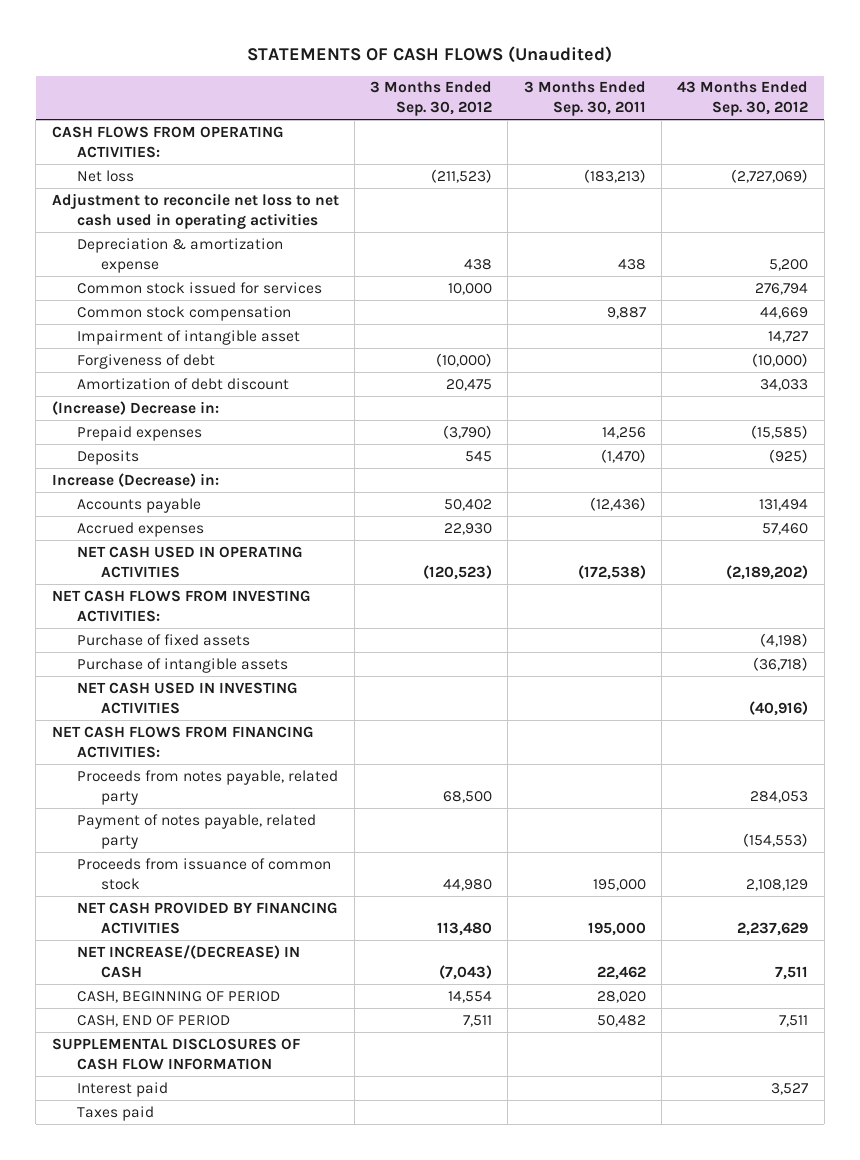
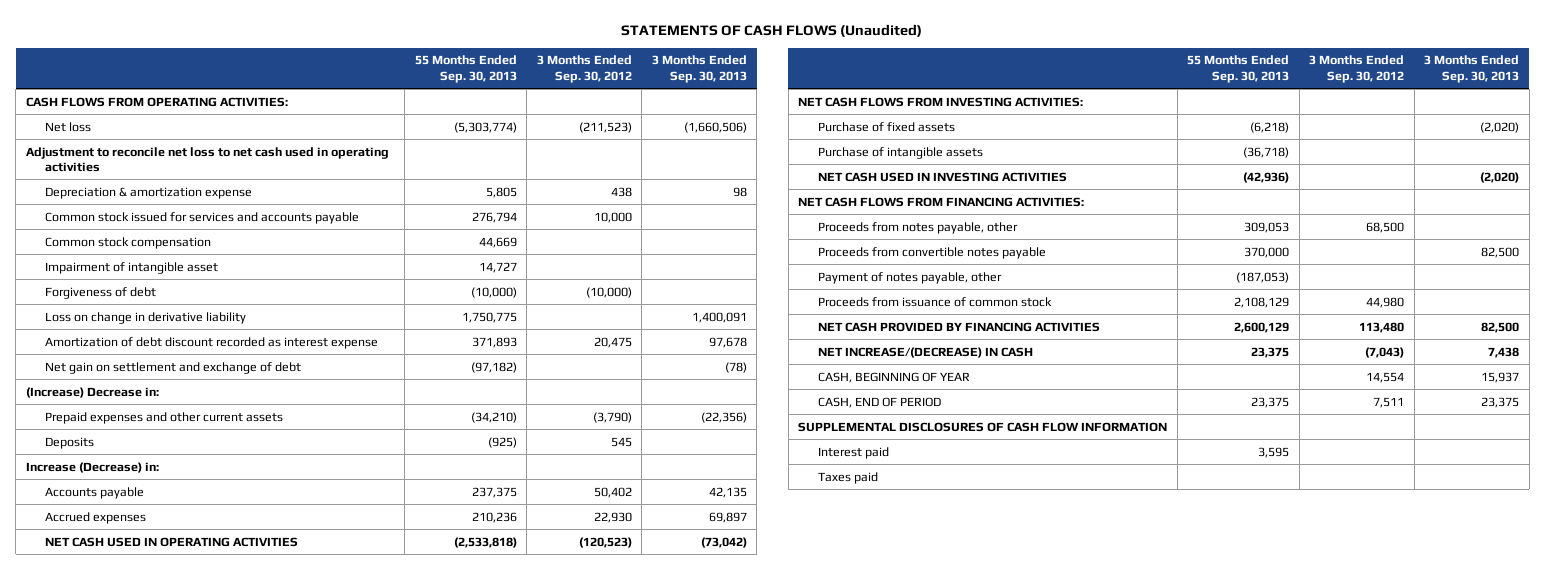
[523,81,646,117] 3 Months Ended Sep. 30, 2011 -> none
[677,81,809,117] 43 Months Ended Sep. 30, 2012 -> none
none -> [414,55,517,83] 55 Months Ended Sep. 30, 2013
none -> [651,55,747,83] 3 Months Ended Sep. 30, 2013
[76,281,322,294] Common stock issued for services -> [45,211,360,224] Common stock issued for services and accounts payable
none -> [45,311,247,324] Loss on change in derivative liability
[76,377,289,390] Amortization of debt discount -> [45,336,379,349] Amortization of debt discount recorded as interest expense
none -> [45,361,302,374] Net gain on settlement and exchange of debt
[76,425,202,441] Prepaid expenses -> [45,411,284,424] Prepaid expenses and other current assets
[76,769,338,805] Proceeds from notes payable, related party -> [817,221,1018,234] Proceeds from notes payable, other
none -> [817,246,1046,259] Proceeds from convertible notes payable
[76,813,316,849] Payment of notes payable, related party -> [817,271,1002,284] Payment of notes payable, other
[76,990,280,1003] CASH, BEGINNING OF PERIOD -> [817,371,970,383] CASH, BEGINNING OF YEAR

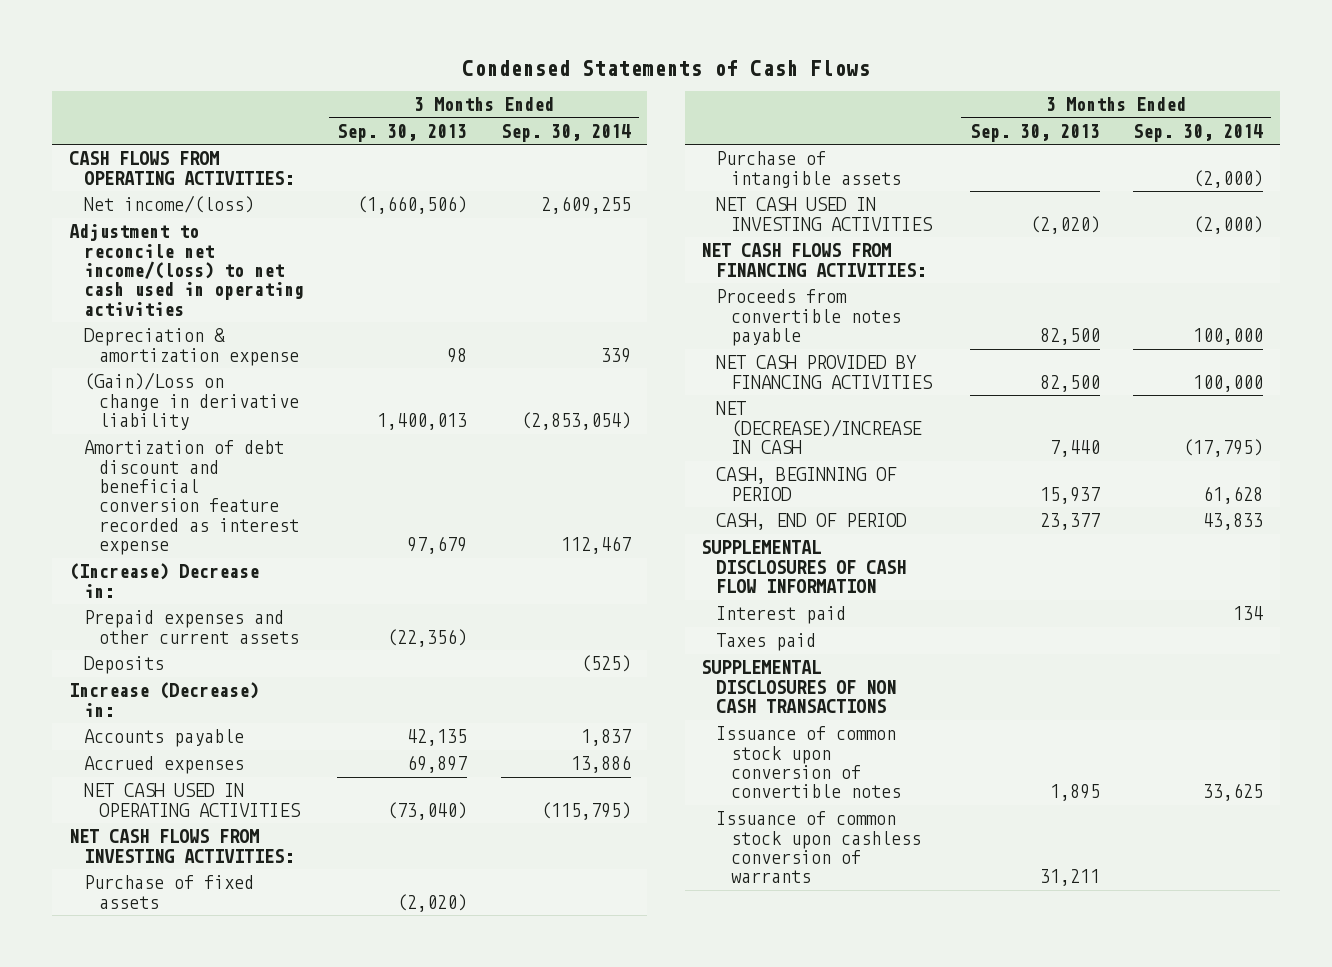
[621,24,923,38] STATEMENTS OF CASH FLOWS (Unaudited) -> [462,59,871,76] Condensed Statements of Cash Flows
[414,55,517,83] 55 Months Ended Sep. 30, 2013 -> none
[536,55,632,83] 3 Months Ended Sep. 30, 2012 -> none
none -> [500,123,631,142] Sep. 30, 2014
[45,121,92,132] Net loss -> [83,195,254,214] Net income/(loss)
[25,146,389,173] Adjustment to reconcile net loss to net cash used in operating activities -> [69,224,304,316] Adjustment to reconcile net income/(loss) to net cash used in operating activities
[45,211,360,224] Common stock issued for services and accounts payable -> none
[45,236,212,249] Common stock compensation -> none
[45,261,219,274] Impairment of intangible asset -> none
[45,286,157,299] Forgiveness of debt -> none
[45,361,302,374] Net gain on settlement and exchange of debt -> none
[45,311,247,324] Loss on change in derivative liability -> [83,372,299,431] (Gain)/Loss on change in derivative liability
[691,311,747,323] 1,400,091 -> [377,413,468,431] 1,400,013
[45,336,379,349] Amortization of debt discount recorded as interest expense -> [83,440,299,556] Amortization of debt discount and beneficial conversion feature recorded as interest expense
[708,336,747,348] 97,678 -> [407,536,468,555] 97,679
[700,536,747,548] (73,042) -> [387,801,468,820] (73,040)
[817,221,1018,234] Proceeds from notes payable, other -> none
[817,271,1002,284] Payment of notes payable, other -> none
[817,296,1052,307] Proceeds from issuance of common stock -> none
[817,346,1033,358] NET INCREASE/(DECREASE) IN CASH -> [716,401,923,455] NET (DECREASE)/INCREASE IN CASH
[1488,346,1520,358] 7,438 -> [1049,440,1100,458] 7,440
[817,371,970,383] CASH, BEGINNING OF YEAR -> [716,467,898,501] CASH, BEGINNING OF PERIOD
[1481,396,1520,408] 23,375 -> [1039,513,1100,531] 23,377
none -> [701,660,897,714] SUPPLEMENTAL DISCLOSURES OF NON CASH TRANSACTIONS
none -> [716,726,902,799] Issuance of common stock upon conversion of convertible notes
none -> [716,811,922,884] Issuance of common stock upon cashless conversion of warrants

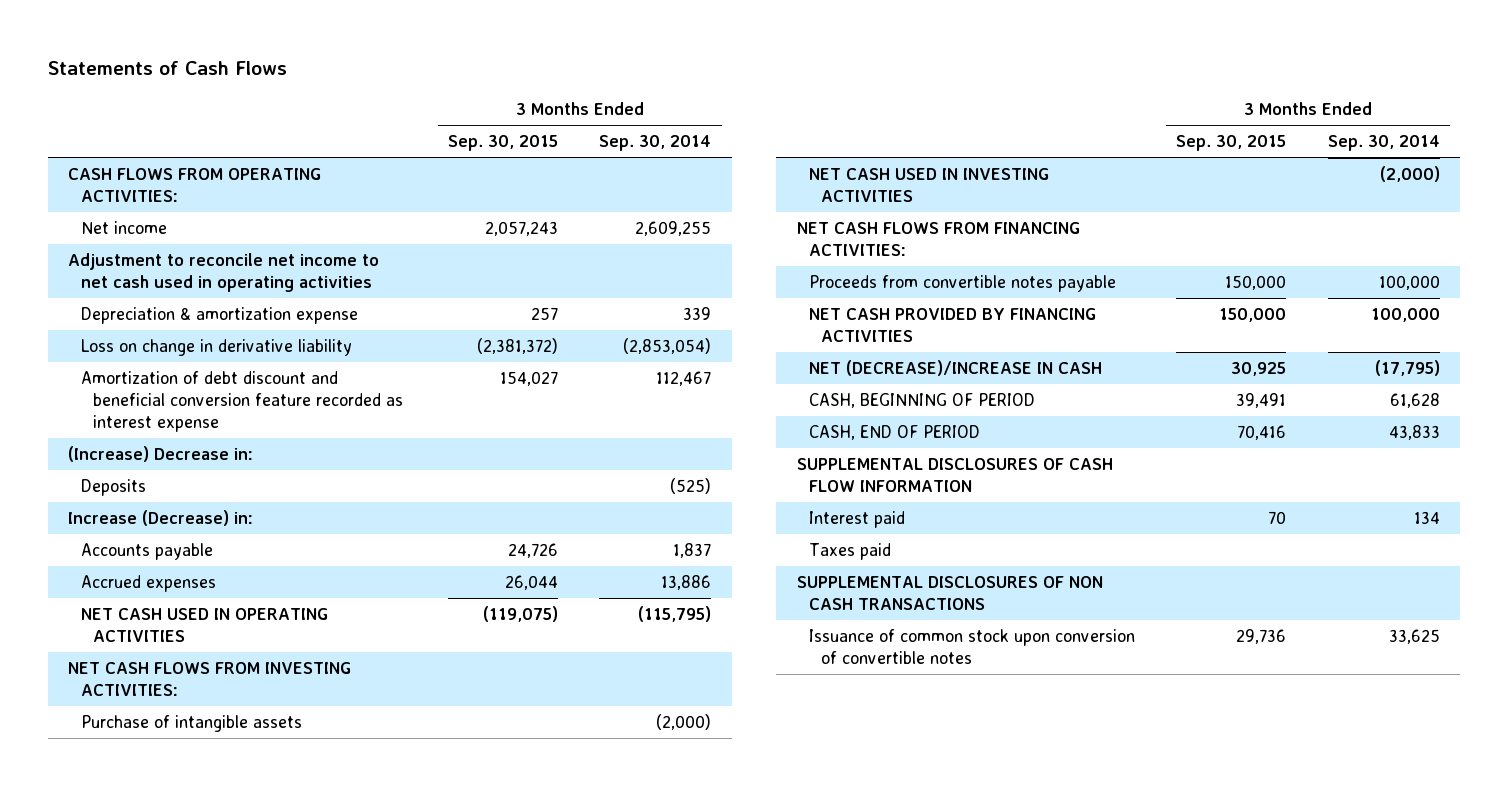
[462,59,871,76] Condensed Statements of Cash Flows -> [47,60,287,75] Statements of Cash Flows
[337,123,468,142] Sep. 30, 2013 -> none
none -> [447,135,558,152] Sep. 30, 2015
[83,195,254,214] Net income/(loss) -> [80,221,167,235] Net income
[69,224,304,316] Adjustment to reconcile net income/(loss) to net cash used in operating activities -> [68,253,380,292] Adjustment to reconcile net income to net cash used in operating activities
[83,372,299,431] (Gain)/Loss on change in derivative liability -> [80,339,352,357] Loss on change in derivative liability
[83,610,299,644] Prepaid expenses and other current assets -> none
[83,875,254,909] Purchase of fixed assets -> none
[716,811,922,884] Issuance of common stock upon cashless conversion of warrants -> none

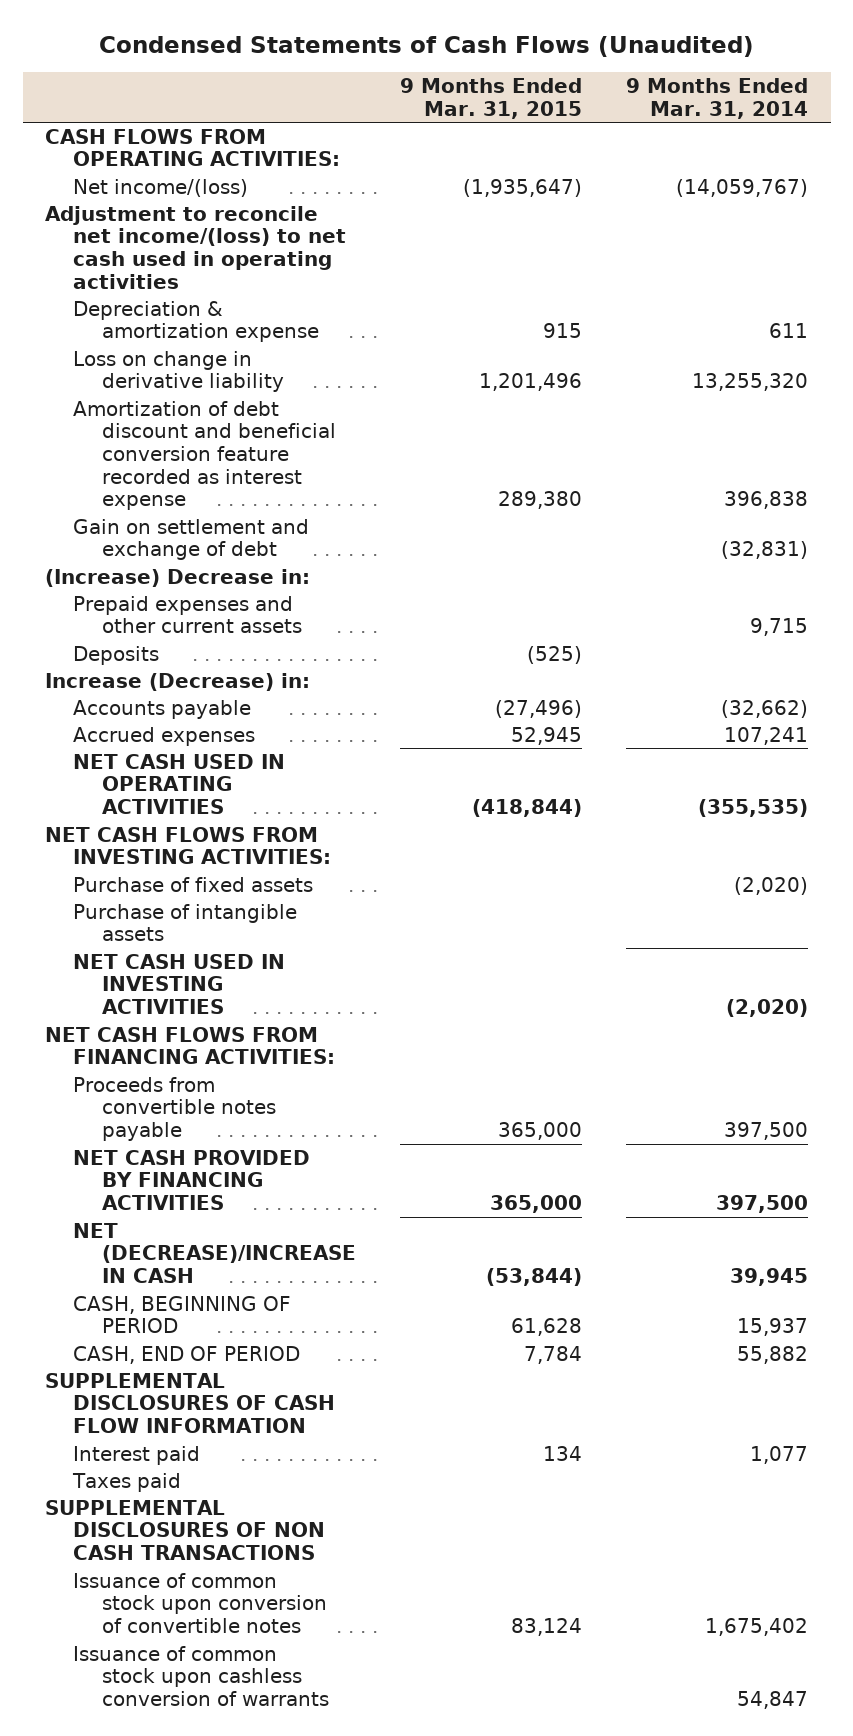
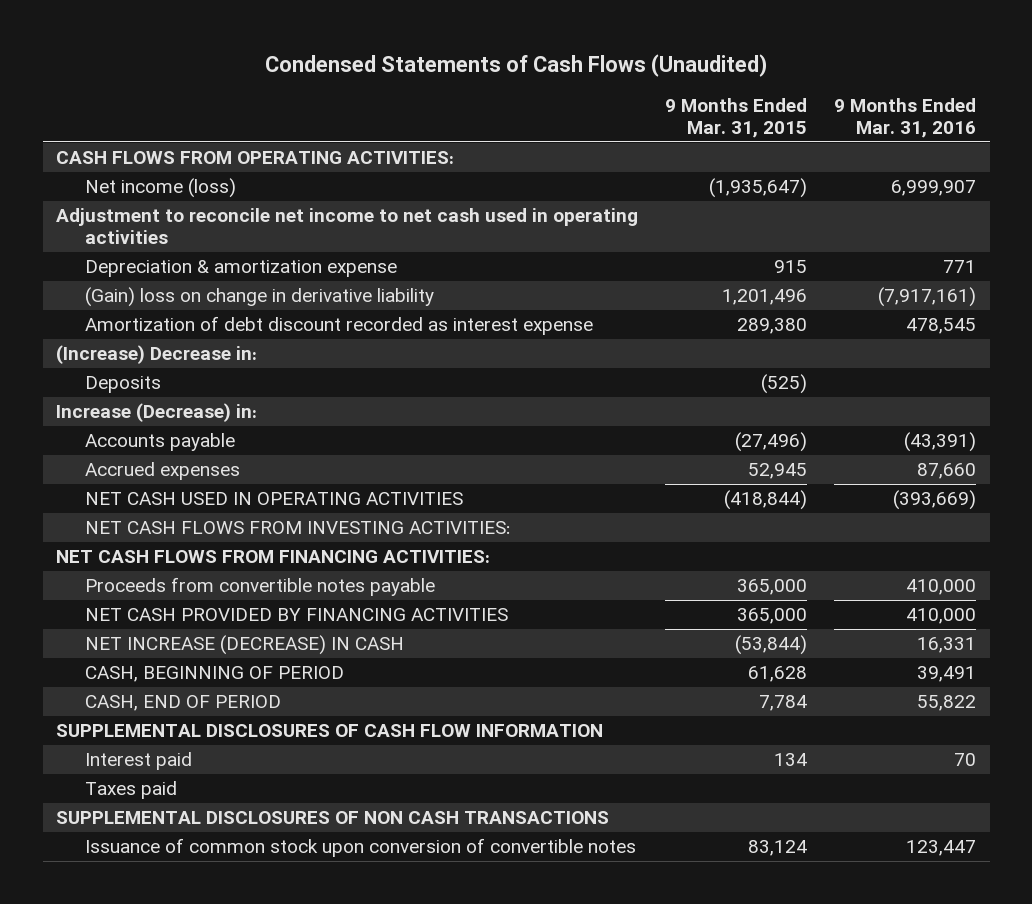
[626,78,809,119] 9 Months Ended Mar. 31, 2014 -> none
none -> [834,97,977,139] 9 Months Ended Mar. 31, 2016
[73,178,249,197] Net income/(loss) -> [85,177,237,198] Net income (loss)
[44,205,347,289] Adjustment to reconcile net income/(loss) to net cash used in operating activities -> [56,207,639,245] Adjustment to reconcile net income to net cash used in operating activities
[73,518,310,561] Gain on settlement and exchange of debt -> none
[73,350,285,393] Loss on change in derivative liability -> [85,286,435,307] (Gain) loss on change in derivative liability
[73,400,337,511] Amortization of debt discount and beneficial conversion feature recorded as interest expense -> [85,315,594,335] Amortization of debt discount recorded as interest expense
[73,595,303,634] Prepaid expenses and other current assets -> none
[73,876,314,892] Purchase of fixed assets -> none
[73,903,298,942] Purchase of intangible assets -> none
[73,953,286,1015] NET CASH USED IN INVESTING ACTIVITIES -> none
[73,1222,357,1284] NET (DECREASE)/INCREASE IN CASH -> [85,634,405,655] NET INCREASE (DECREASE) IN CASH
[73,1645,330,1707] Issuance of common stock upon cashless conversion of warrants -> none

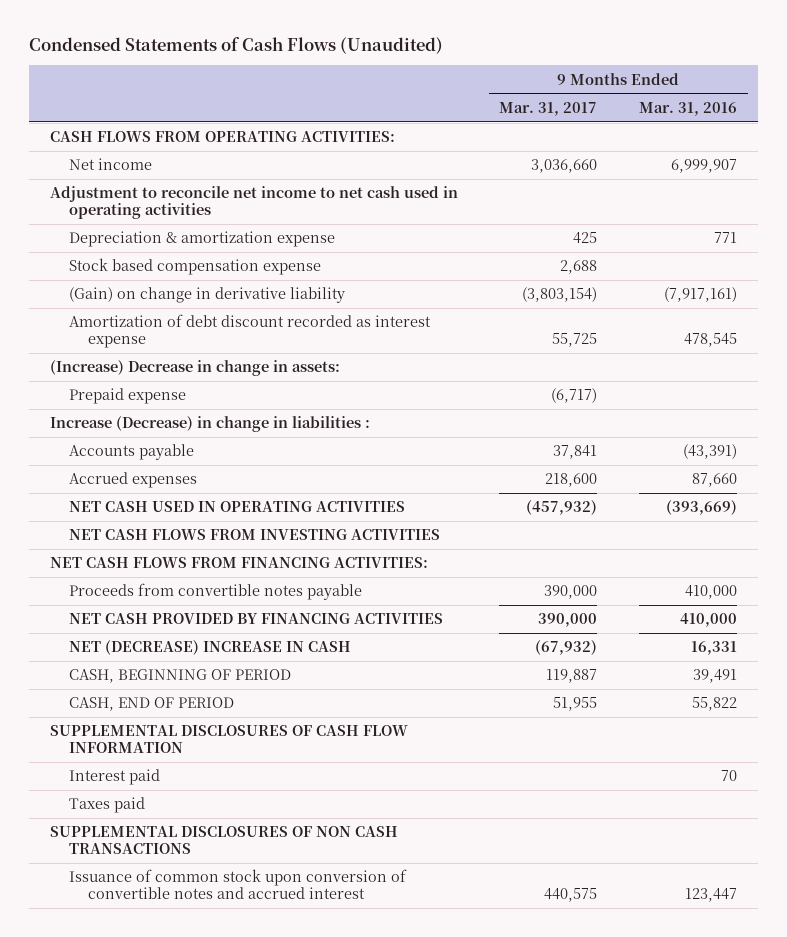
[665,97,808,139] 9 Months Ended Mar. 31, 2015 -> none
none -> [499,101,598,116] Mar. 31, 2017
[85,177,237,198] Net income (loss) -> [68,158,152,171] Net income
none -> [68,258,321,276] Stock based compensation expense
[85,286,435,307] (Gain) loss on change in derivative liability -> [68,287,345,304] (Gain) on change in derivative liability
[85,375,162,393] Deposits -> none
[56,344,258,364] (Increase) Decrease in: -> [49,360,340,377] (Increase) Decrease in change in assets:
none -> [68,388,186,405] Prepaid expense
[56,402,258,422] Increase (Decrease) in: -> [49,416,370,433] Increase (Decrease) in change in liabilities :
[85,520,512,534] NET CASH FLOWS FROM INVESTING ACTIVITIES: -> [68,529,440,541] NET CASH FLOWS FROM INVESTING ACTIVITIES
[85,634,405,655] NET INCREASE (DECREASE) IN CASH -> [68,640,351,656] NET (DECREASE) INCREASE IN CASH
[85,837,637,857] Issuance of common stock upon conversion of convertible notes -> [68,869,407,900] Issuance of common stock upon conversion of convertible notes and accrued interest

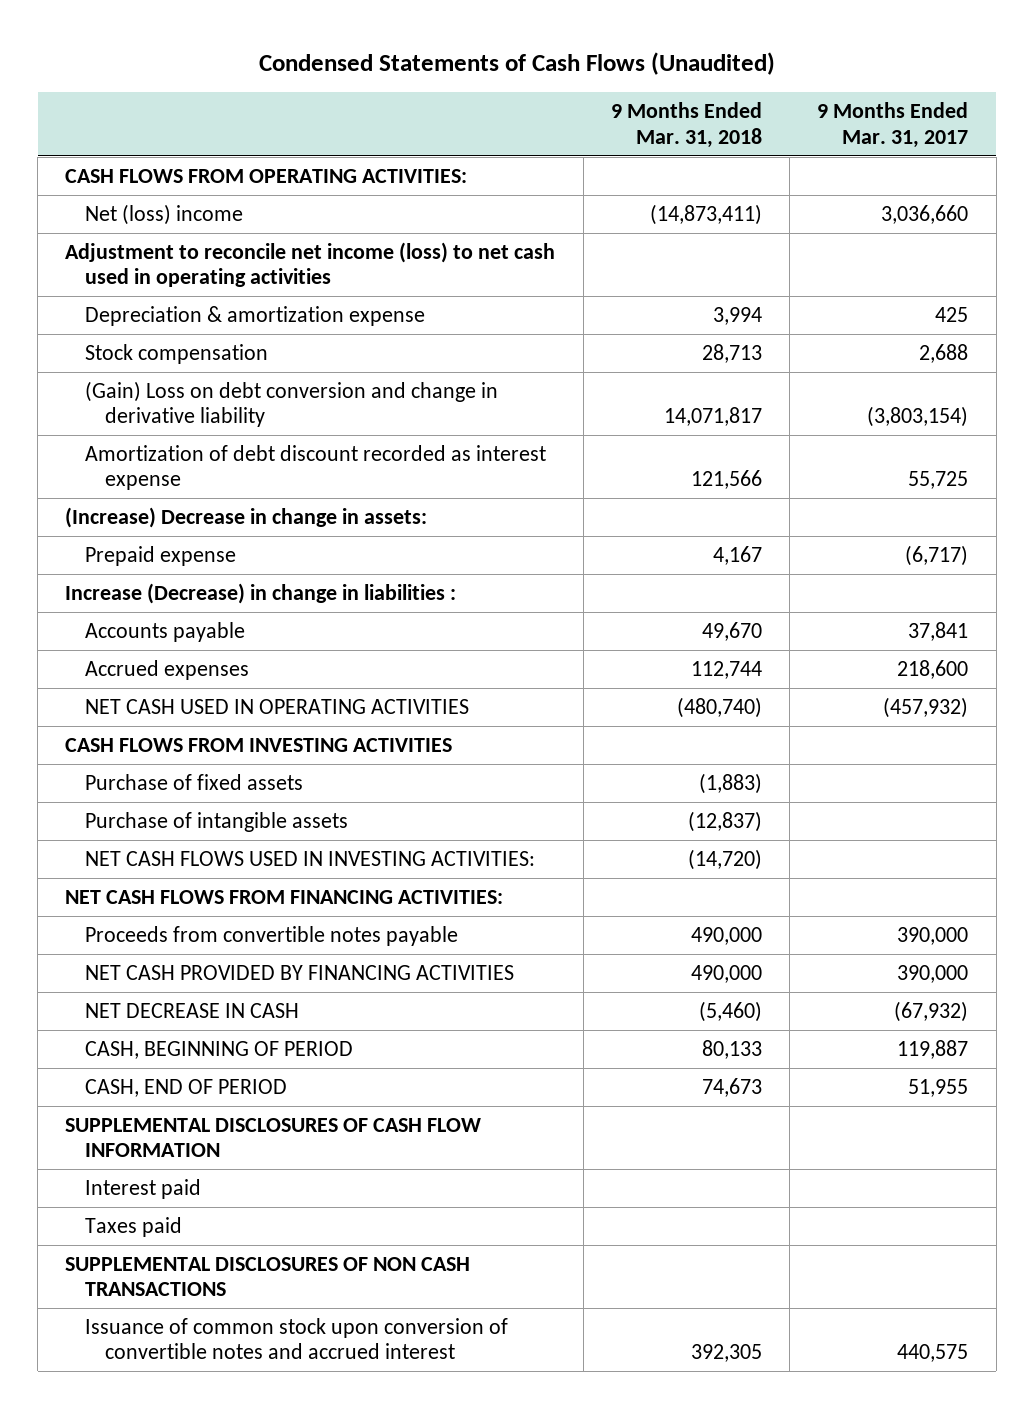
[639,101,738,116] Mar. 31, 2016 -> none
none -> [610,102,762,148] 9 Months Ended Mar. 31, 2018
[68,158,152,171] Net income -> [85,203,244,225] Net (loss) income
[49,186,458,220] Adjustment to reconcile net income to net cash used in operating activities -> [65,241,556,288] Adjustment to reconcile net income (loss) to net cash used in operating activities
[68,258,321,276] Stock based compensation expense -> [85,343,269,364] Stock compensation
[68,287,345,304] (Gain) on change in derivative liability -> [85,380,499,428] (Gain) Loss on debt conversion and change in derivative liability
none -> [65,737,453,752] CASH FLOWS FROM INVESTING ACTIVITIES
none -> [85,773,304,790] Purchase of fixed assets
none -> [85,811,349,832] Purchase of intangible assets
[68,529,440,541] NET CASH FLOWS FROM INVESTING ACTIVITIES -> [85,850,536,866] NET CASH FLOWS USED IN INVESTING ACTIVITIES:
[68,640,351,656] NET (DECREASE) INCREASE IN CASH -> [85,1002,300,1018] NET DECREASE IN CASH

